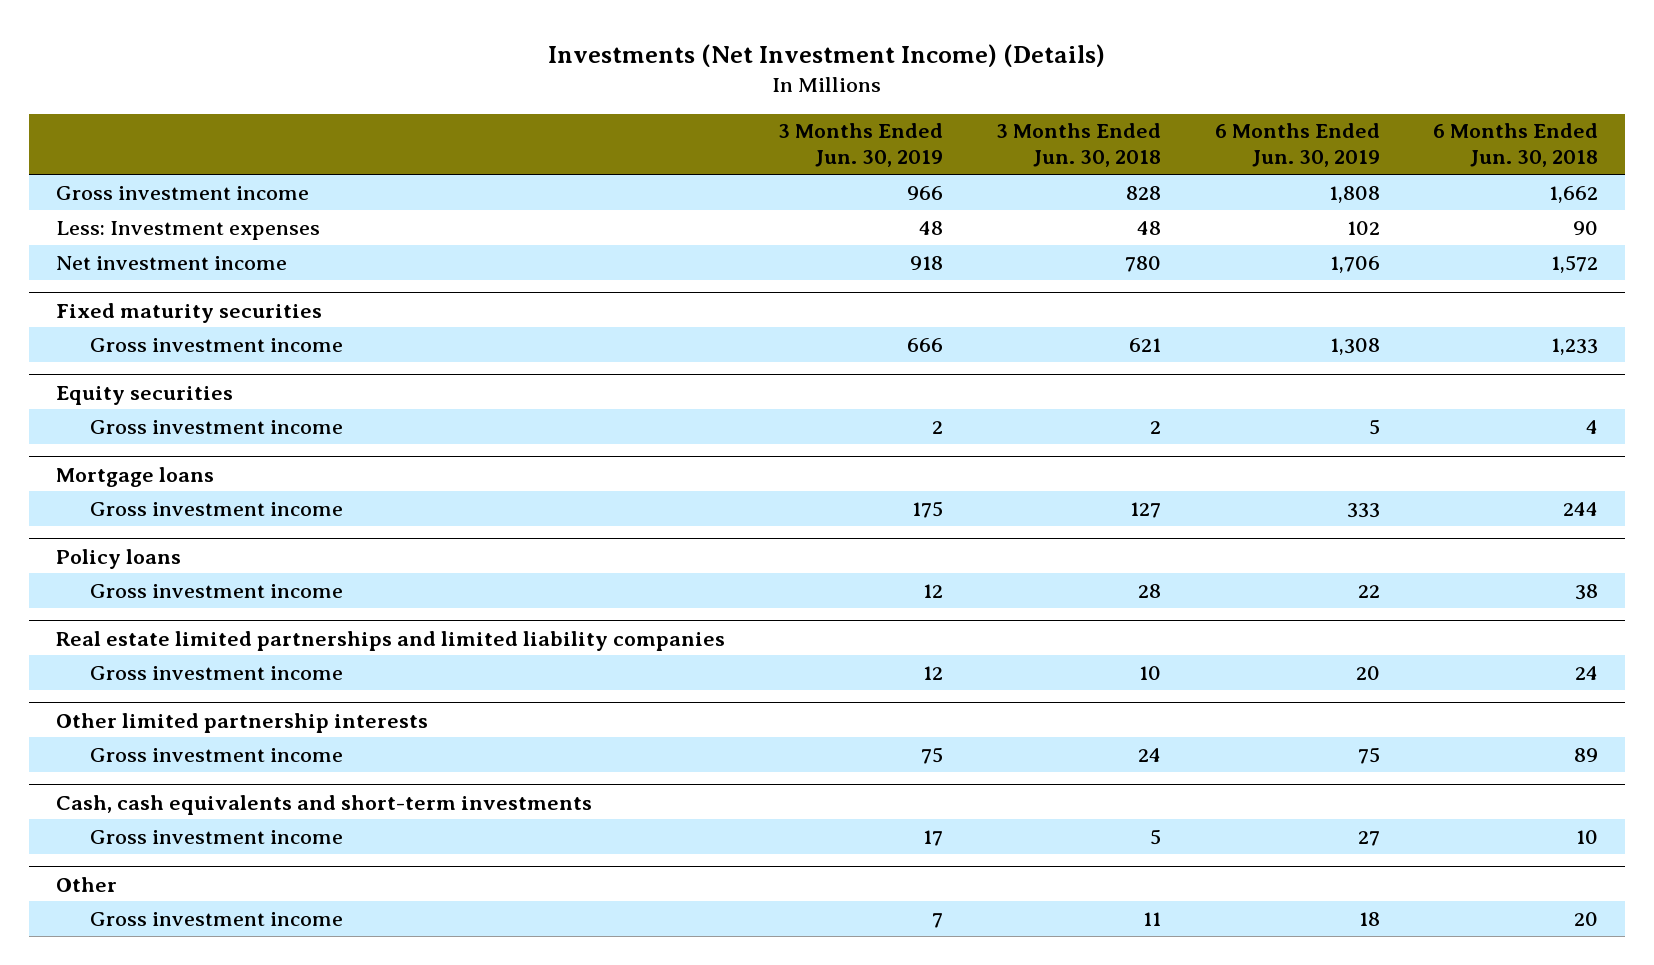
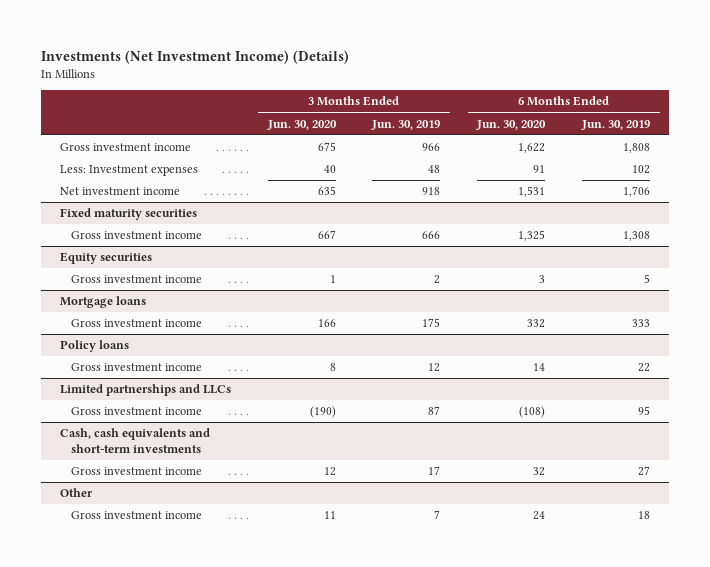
[996,123,1162,168] 3 Months Ended Jun. 30, 2018 -> none
[1433,123,1599,168] 6 Months Ended Jun. 30, 2018 -> none
none -> [266,119,337,130] Jun. 30, 2020
none -> [476,119,547,130] Jun. 30, 2020
[55,712,428,733] Other limited partnership interests -> none
[90,747,344,762] Gross investment income -> none
[55,630,725,651] Real estate limited partnerships and limited liability companies -> [59,384,231,397] Limited partnerships and LLCs
[923,665,944,680] 12 -> [428,406,441,416] 87
[1355,665,1380,680] 20 -> [638,406,651,416] 95

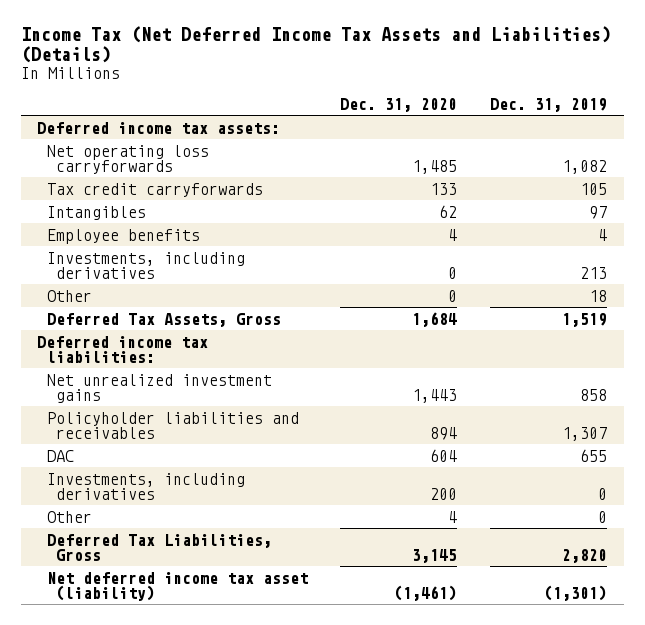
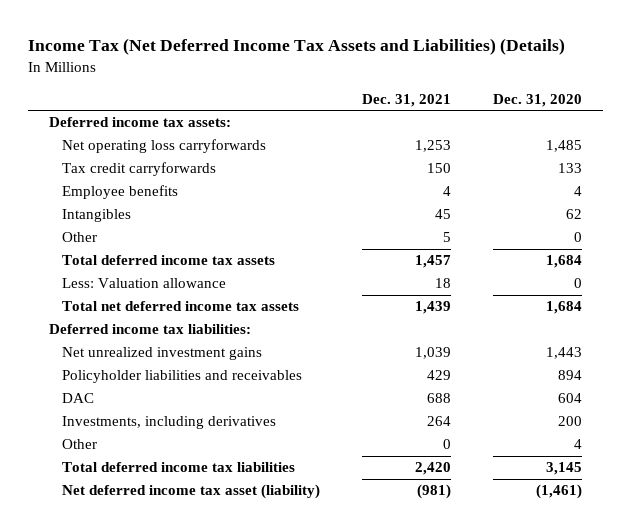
[490,97,608,112] Dec. 31, 2019 -> none
none -> [361,93,451,107] Dec. 31, 2021
[46,251,245,279] Investments, including derivatives -> none
[46,205,146,220] Intangibles -> [61,209,131,223] Intangibles
[46,312,281,327] Deferred Tax Assets, Gross -> [61,255,275,266] Total deferred income tax assets
none -> [61,278,226,289] Less: Valuation allowance
none -> [61,301,299,312] Total net deferred income tax assets
[46,533,272,561] Deferred Tax Liabilities, Gross -> [61,462,295,473] Total deferred income tax liabilities

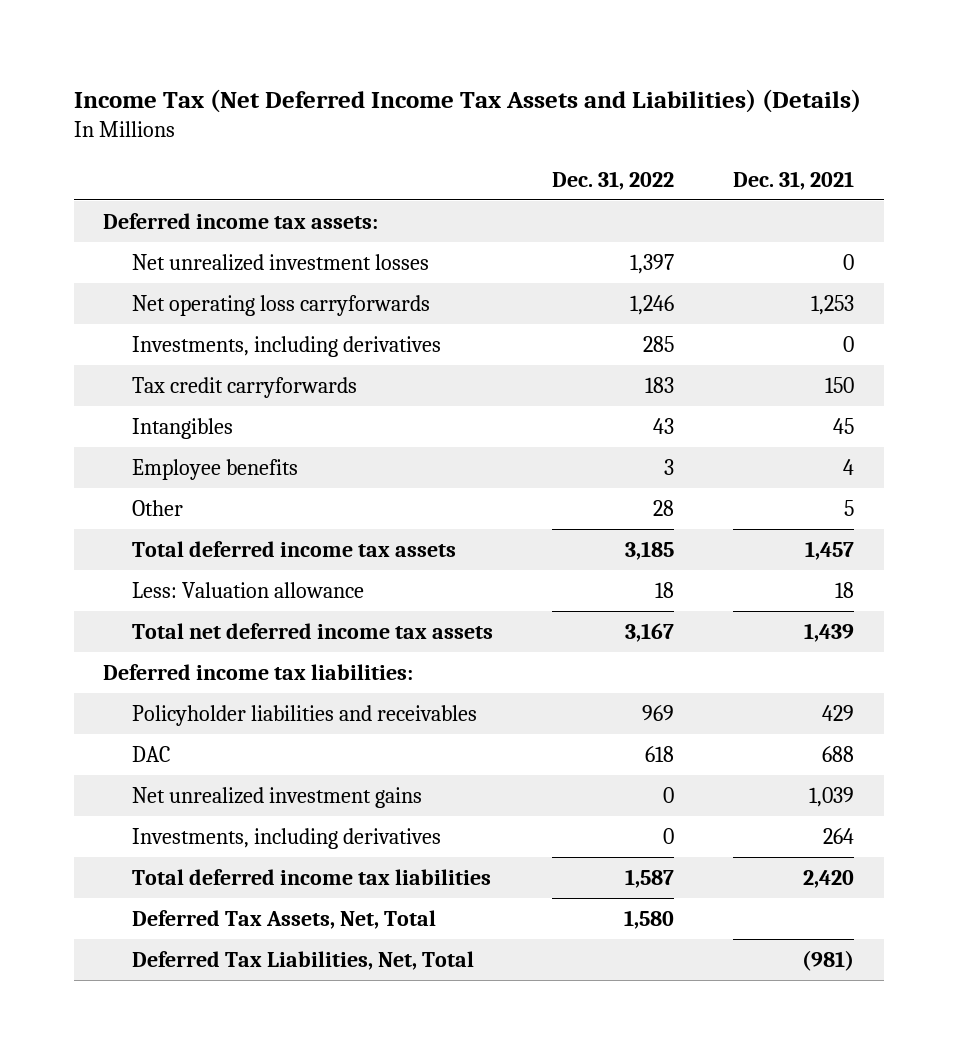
[492,93,582,107] Dec. 31, 2020 -> none
none -> [552,170,675,190] Dec. 31, 2022
none -> [132,253,430,271] Net unrealized investment losses
none -> [132,335,442,357] Investments, including derivatives
[61,185,178,200] Employee benefits -> [132,458,299,480] Employee benefits
[61,347,262,361] Net unrealized investment gains -> [132,786,423,808] Net unrealized investment gains
[61,439,97,450] Other -> none
none -> [132,909,437,929] Deferred Tax Assets, Net, Total
[61,484,320,500] Net deferred income tax asset (liability) -> [132,950,475,970] Deferred Tax Liabilities, Net, Total

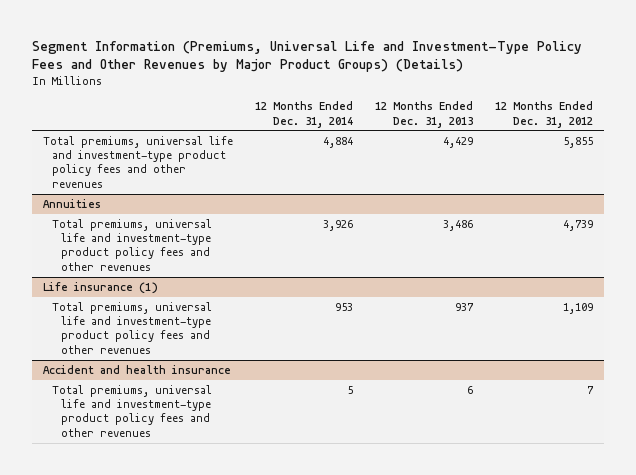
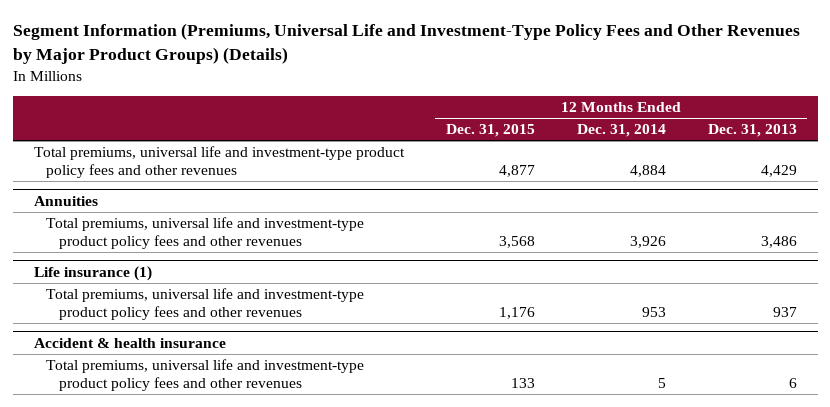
[495,101,594,128] 12 Months Ended Dec. 31, 2012 -> none
none -> [445,124,535,138] Dec. 31, 2015
[43,364,232,374] Accident and health insurance -> [33,337,226,348] Accident & health insurance

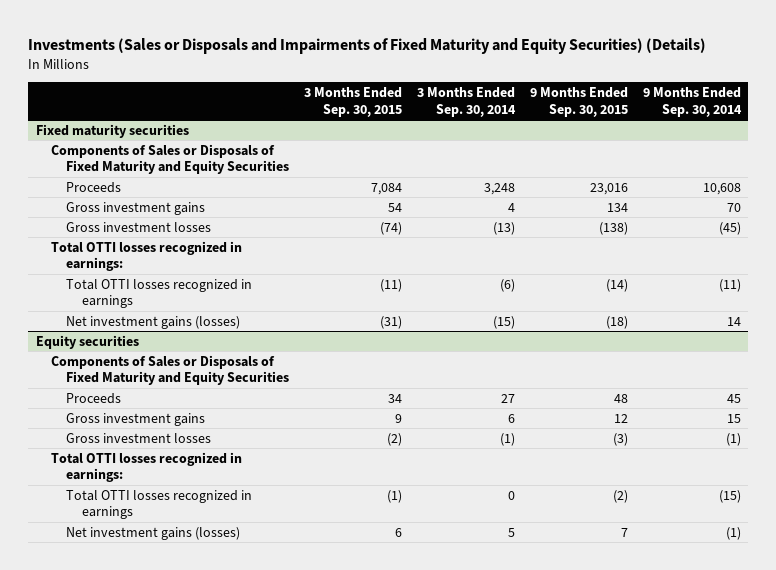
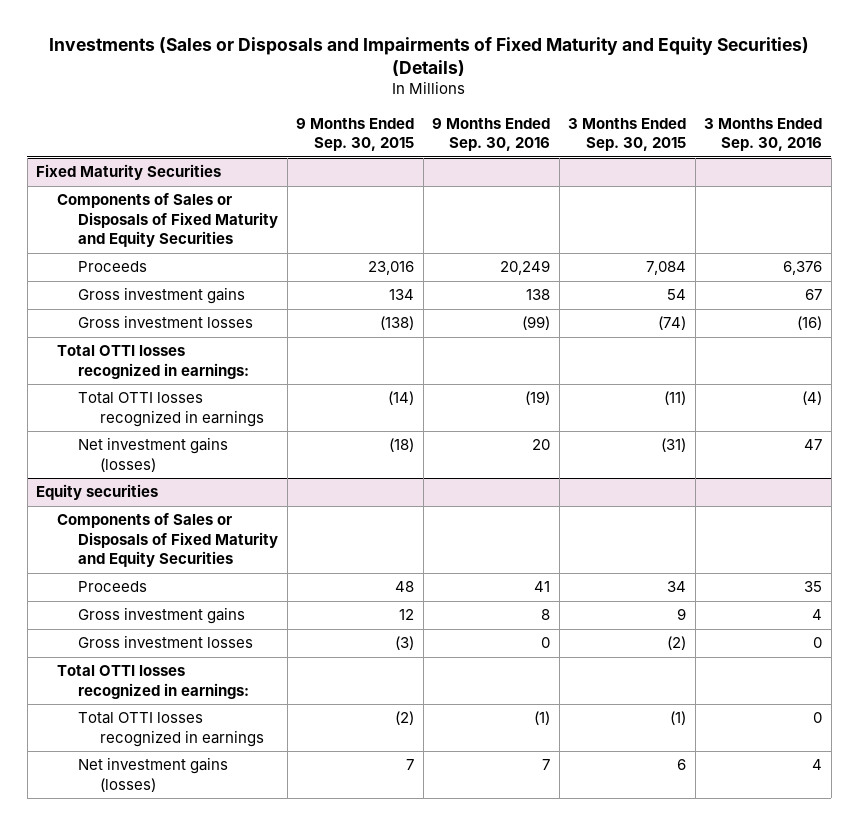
[417,87,517,117] 3 Months Ended Sep. 30, 2014 -> none
[642,87,742,117] 9 Months Ended Sep. 30, 2014 -> none
none -> [432,117,551,152] 9 Months Ended Sep. 30, 2016
none -> [704,117,823,152] 3 Months Ended Sep. 30, 2016
[35,123,189,138] Fixed maturity securities -> [36,164,222,181] Fixed Maturity Securities

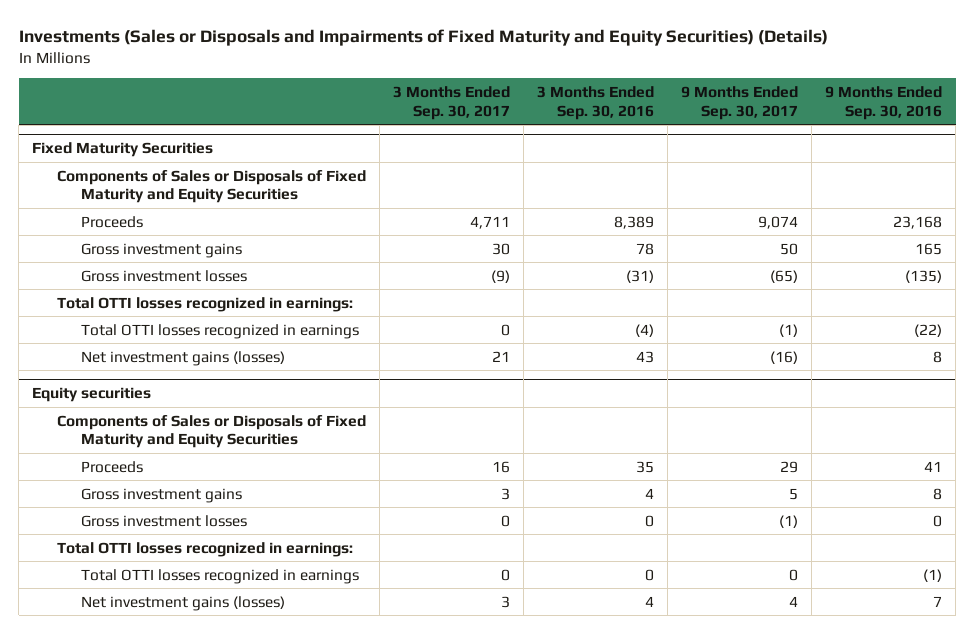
[296,117,415,152] 9 Months Ended Sep. 30, 2015 -> none
[568,117,687,152] 3 Months Ended Sep. 30, 2015 -> none
none -> [392,86,510,120] 3 Months Ended Sep. 30, 2017
none -> [681,86,799,120] 9 Months Ended Sep. 30, 2017
[500,260,551,276] 20,249 -> [893,215,943,229] 23,168
[783,261,823,276] 6,376 -> [613,215,654,229] 8,389
[526,289,551,301] 138 -> [915,242,943,255] 165
[805,289,823,301] 67 -> [635,242,654,255] 78
[522,316,551,331] (99) -> [905,269,943,283] (135)
[797,316,823,331] (16) -> [625,269,654,283] (31)
[525,391,551,406] (19) -> [914,323,943,337] (22)
[532,439,551,451] 20 -> [933,350,943,363] 8
[804,439,823,451] 47 -> [635,350,654,363] 43

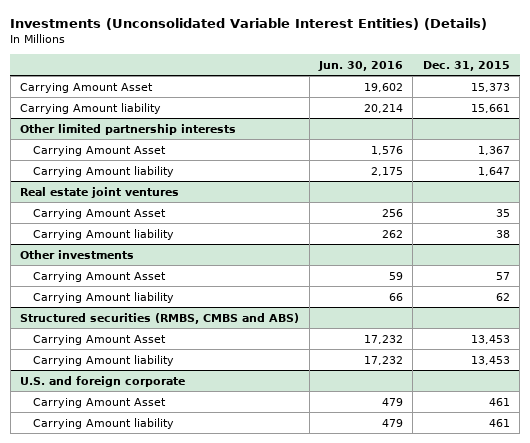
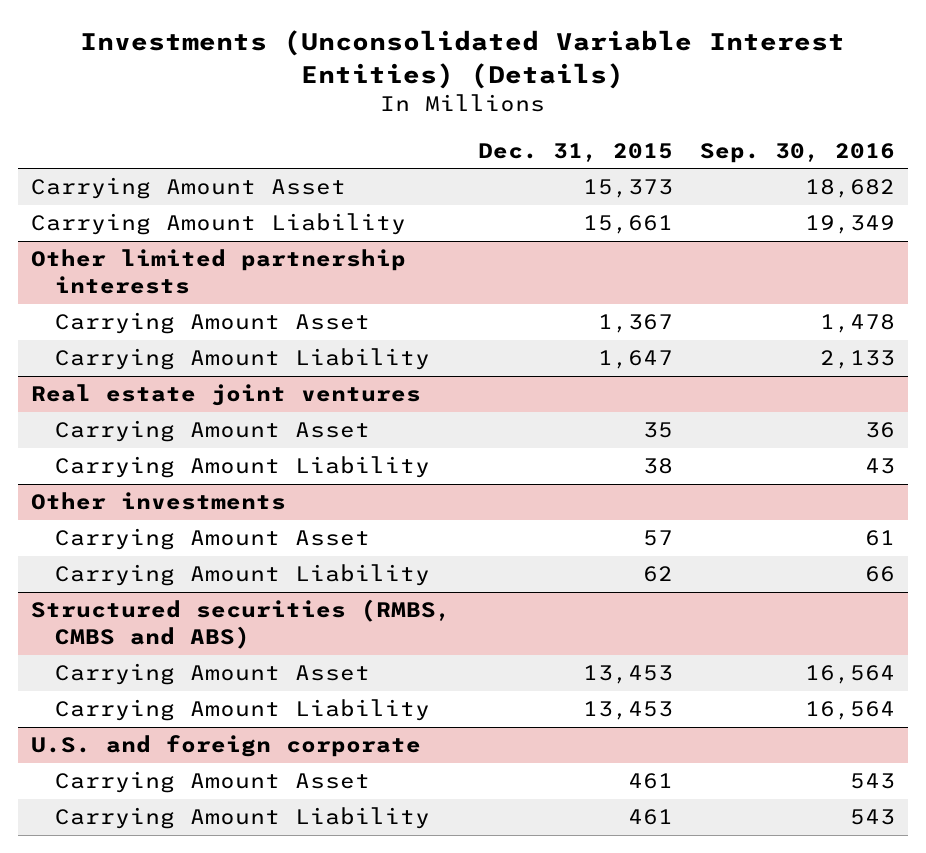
[318,60,404,71] Jun. 30, 2016 -> none
none -> [699,142,895,163] Sep. 30, 2016
[20,102,162,114] Carrying Amount liability -> [30,213,406,236] Carrying Amount Liability
[32,165,174,177] Carrying Amount liability -> [54,348,430,371] Carrying Amount Liability
[32,228,174,240] Carrying Amount liability -> [54,456,430,479] Carrying Amount Liability
[32,291,174,303] Carrying Amount liability -> [54,564,430,587] Carrying Amount Liability
[32,354,174,366] Carrying Amount liability -> [54,699,430,722] Carrying Amount Liability
[32,417,174,429] Carrying Amount liability -> [54,807,430,830] Carrying Amount Liability

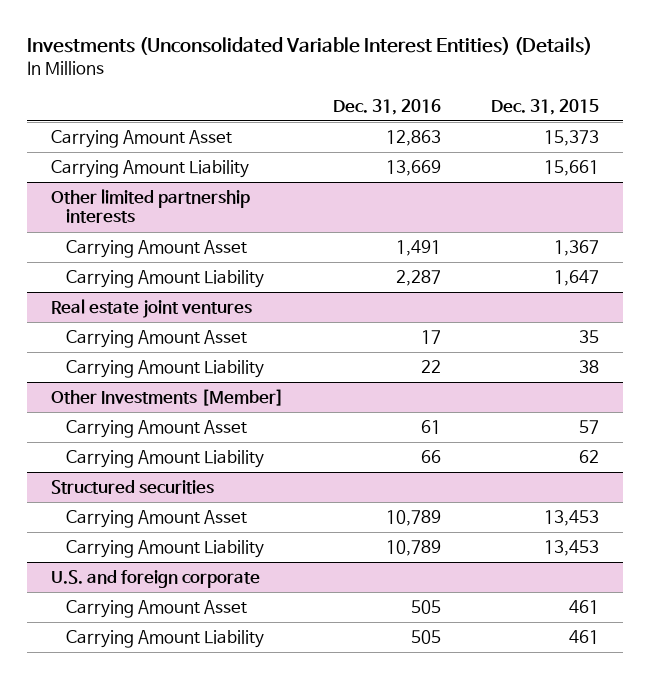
[699,142,895,163] Sep. 30, 2016 -> none
none -> [333,98,442,115] Dec. 31, 2016
[30,492,286,511] Other investments -> [51,388,285,406] Other Investments [Member]
[30,599,451,649] Structured securities (RMBS, CMBS and ABS) -> none
none -> [51,479,215,494] Structured securities

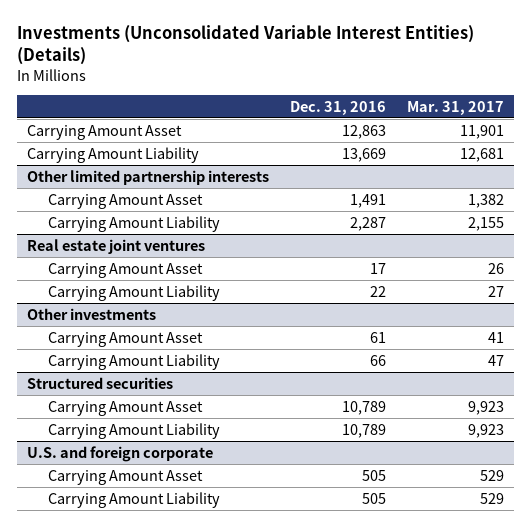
[490,98,599,115] Dec. 31, 2015 -> none
none -> [406,100,504,115] Mar. 31, 2017
[51,388,285,406] Other Investments [Member] -> [27,307,157,320] Other investments

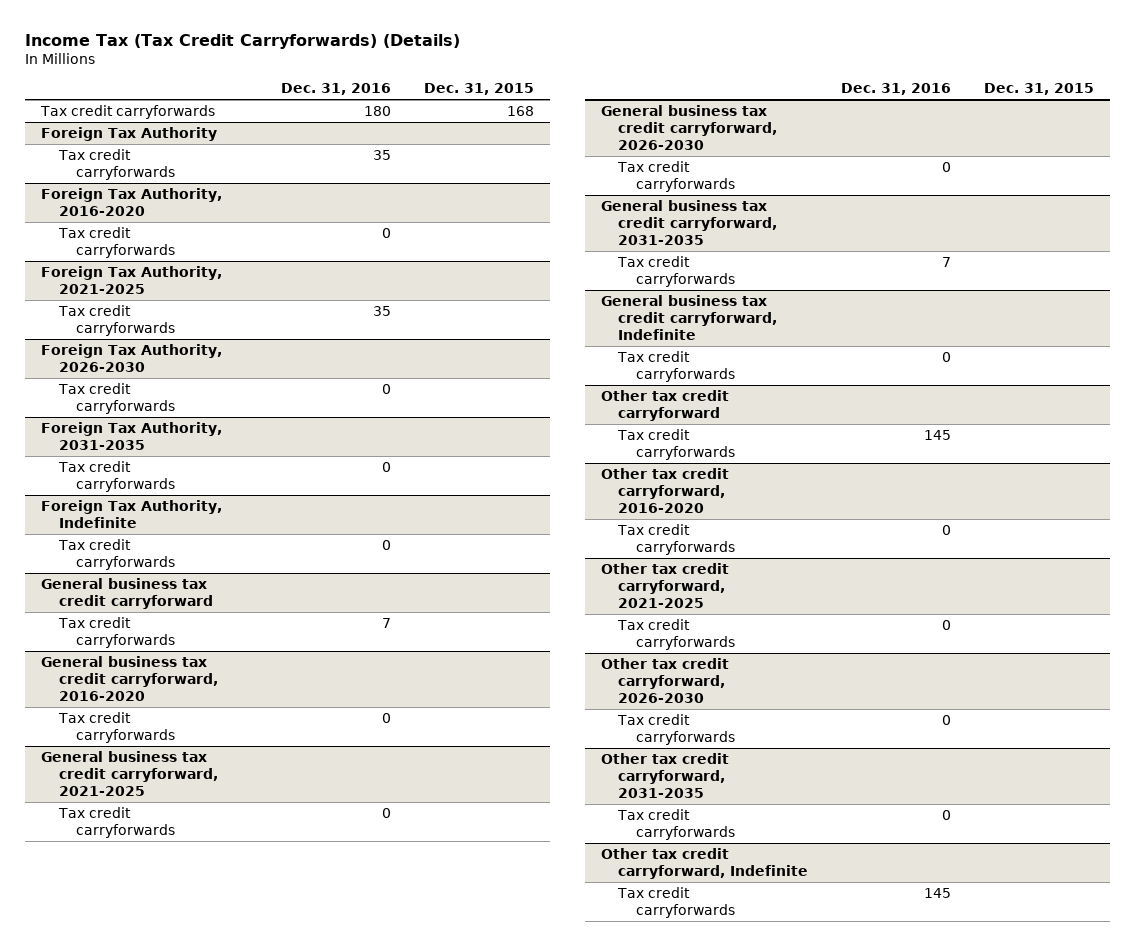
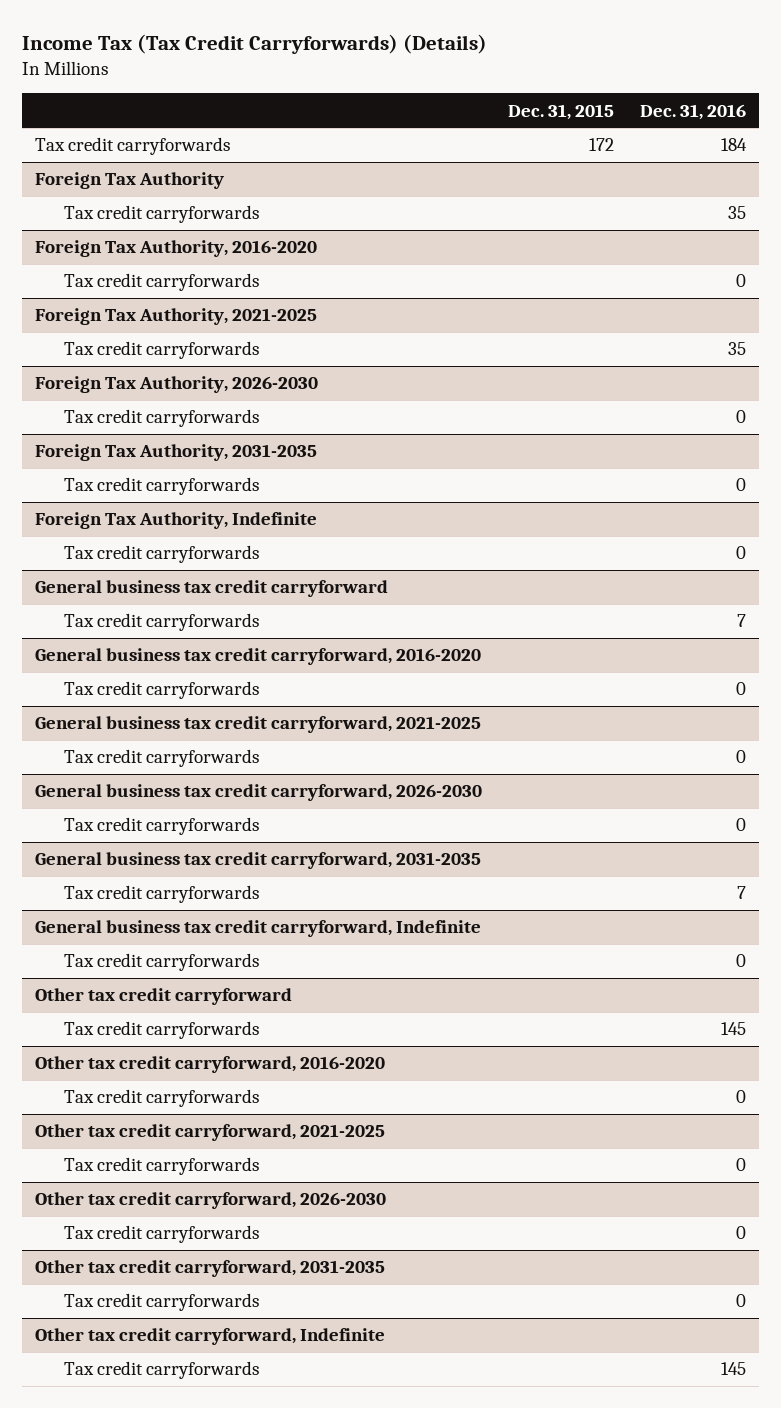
[364,105,392,116] 180 -> [720,138,747,152] 184
[507,105,535,116] 168 -> [588,138,614,152] 172

